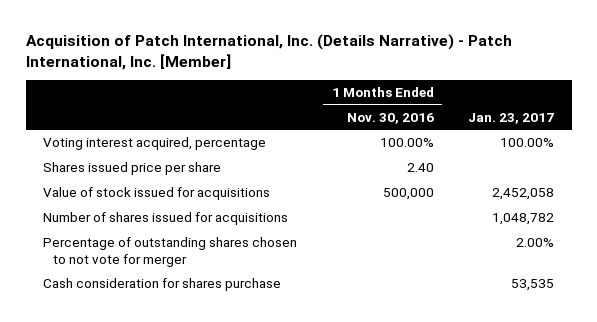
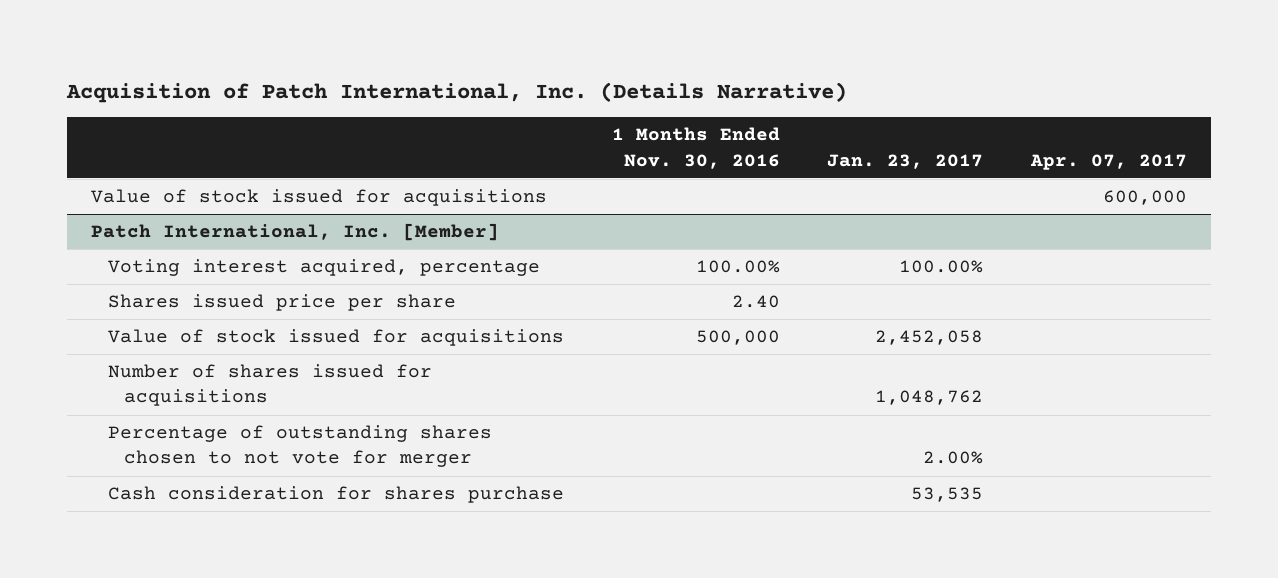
[25,34,512,70] Acquisition of Patch International, Inc. (Details Narrative) - Patch International, Inc. [Member] -> [66,81,848,103] Acquisition of Patch International, Inc. (Details Narrative)
none -> [1030,153,1188,170] Apr. 07, 2017
none -> [91,189,548,207] Value of stock issued for acquisitions
none -> [91,223,500,242] Patch International, Inc. [Member]
[492,213,555,226] 1,048,782 -> [875,390,984,406] 1,048,762

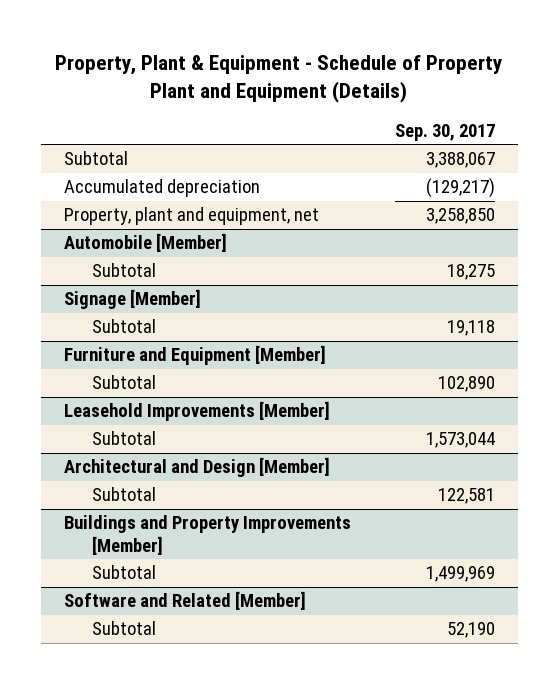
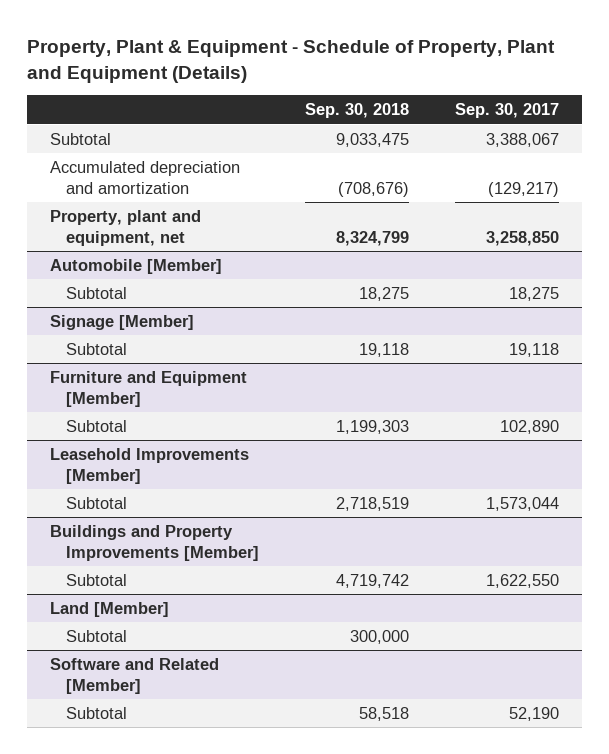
[55,54,503,104] Property, Plant & Equipment - Schedule of Property Plant and Equipment (Details) -> [26,39,555,83] Property, Plant & Equipment - Schedule of Property, Plant and Equipment (Details)
none -> [304,103,409,119] Sep. 30, 2018
[63,179,260,198] Accumulated depreciation -> [49,160,240,194] Accumulated depreciation and amortization
[63,457,330,478] Architectural and Design [Member] -> none
[92,487,157,502] Subtotal -> none
[426,566,496,583] 1,499,969 -> [485,573,559,588] 1,622,550
none -> [49,601,169,617] Land [Member]
none -> [65,629,127,642] Subtotal

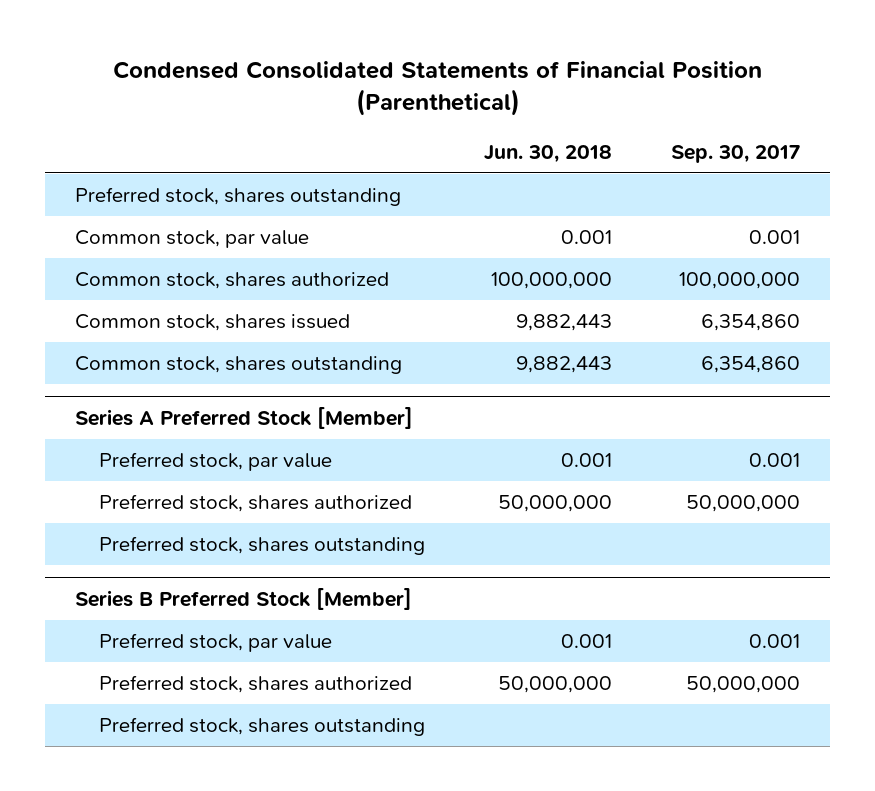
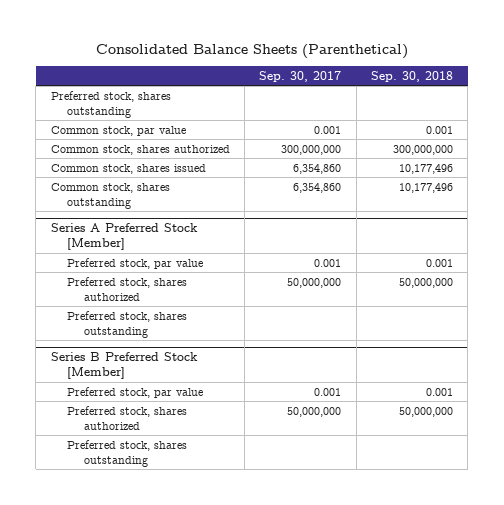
[112,60,762,116] Condensed Consolidated Statements of Financial Position (Parenthetical) -> [95,44,408,60] Consolidated Balance Sheets (Parenthetical)
[483,144,612,163] Jun. 30, 2018 -> none
none -> [371,70,454,82] Sep. 30, 2018
[679,271,801,289] 100,000,000 -> [281,144,342,155] 300,000,000

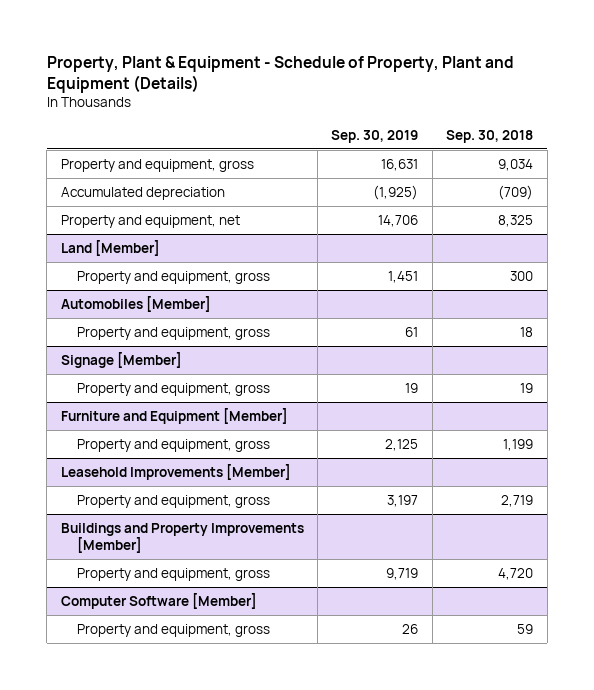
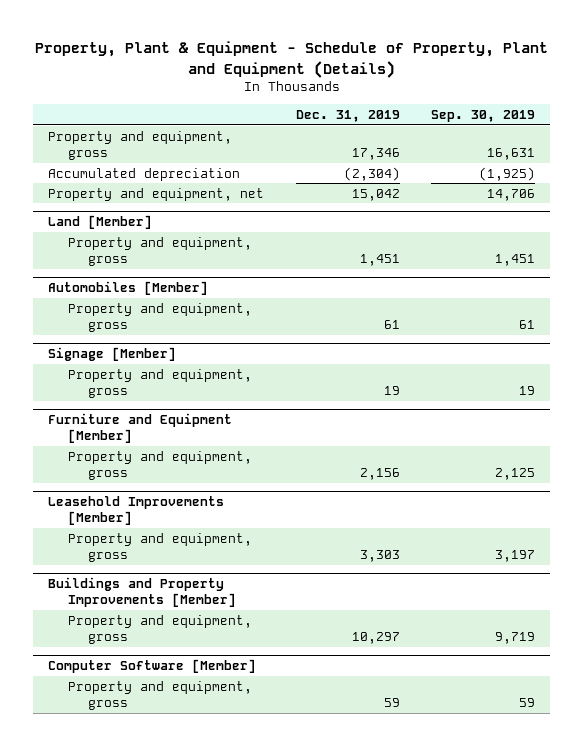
[446,129,534,143] Sep. 30, 2018 -> none
none -> [295,110,400,123] Dec. 31, 2019
[402,623,419,634] 26 -> [518,698,535,708] 59

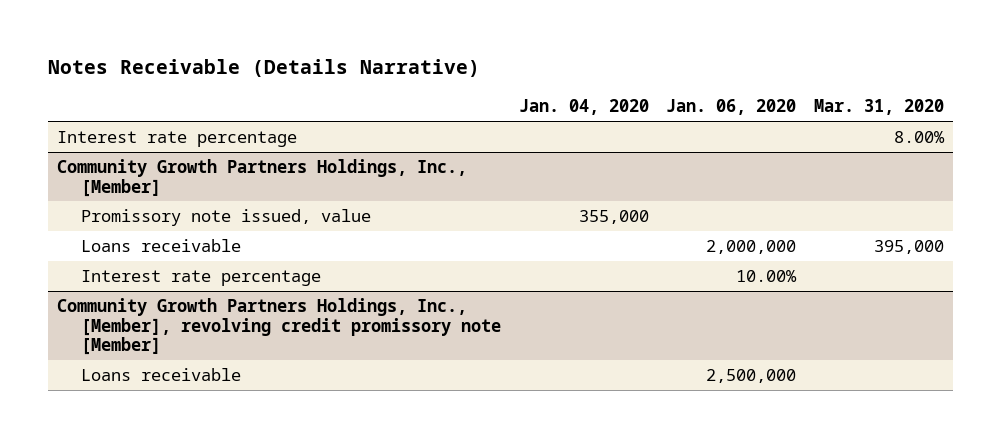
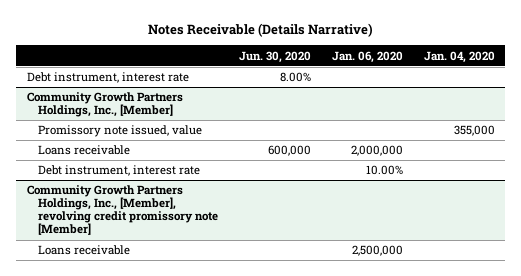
[814,99,945,116] Mar. 31, 2020 -> none
none -> [238,50,311,63] Jun. 30, 2020
[56,130,297,147] Interest rate percentage -> [26,72,189,84] Debt instrument, interest rate
[80,269,321,286] Interest rate percentage -> [37,165,200,177] Debt instrument, interest rate

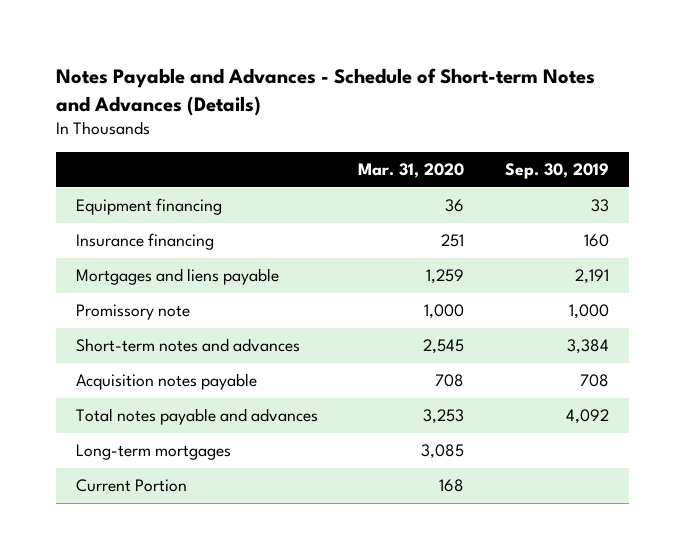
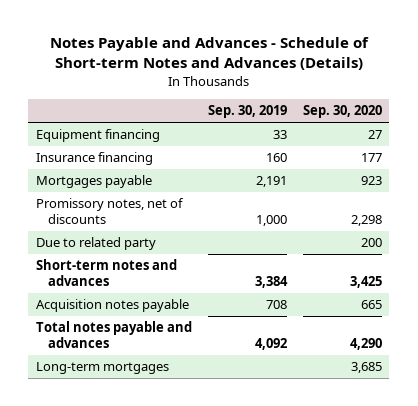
[358,163,465,179] Mar. 31, 2020 -> none
none -> [302,105,382,119] Sep. 30, 2020
[76,268,280,286] Mortgages and liens payable -> [36,175,153,189] Mortgages payable
[76,304,191,321] Promissory note -> [36,198,185,225] Promissory notes, net of discounts
none -> [36,237,157,251] Due to related party
[76,479,188,493] Current Portion -> none

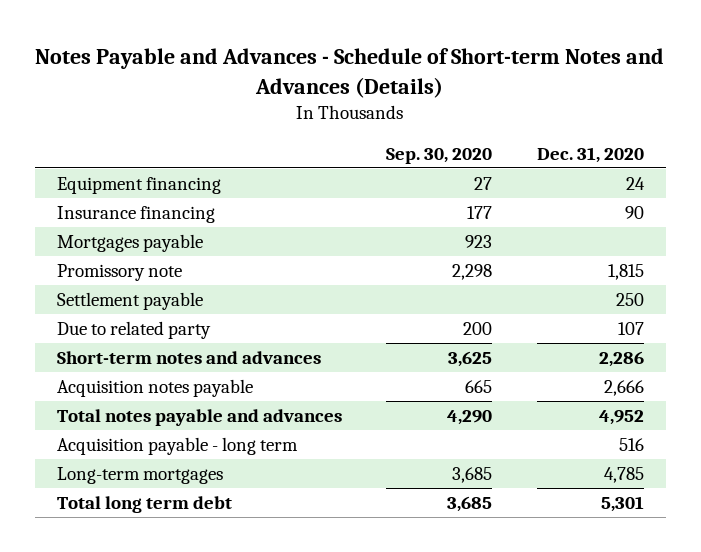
[207,105,287,119] Sep. 30, 2019 -> none
none -> [536,146,644,163] Dec. 31, 2020
[36,198,185,225] Promissory notes, net of discounts -> [57,264,183,282] Promissory note
none -> [57,292,204,311] Settlement payable
[349,276,382,289] 3,425 -> [448,351,493,368] 3,625
none -> [57,437,299,456] Acquisition payable - long term
none -> [57,496,233,514] Total long term debt

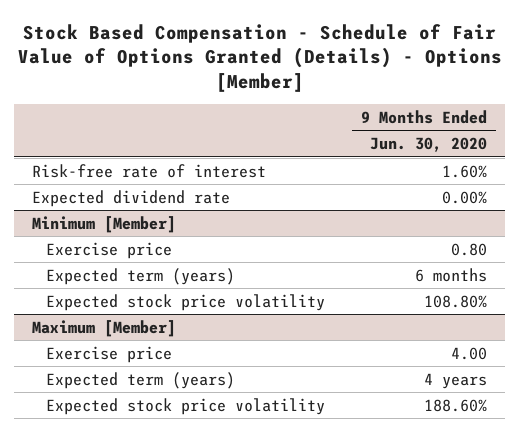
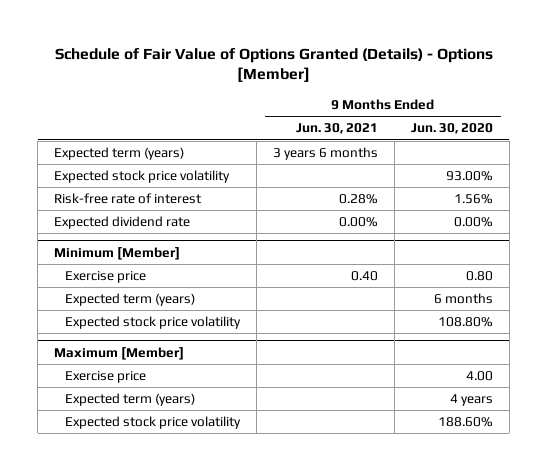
[17,23,502,93] Stock Based Compensation - Schedule of Fair Value of Options Granted (Details) - Options [Member] -> [54,47,493,83] Schedule of Fair Value of Options Granted (Details) - Options [Member]
none -> [296,123,379,135] Jun. 30, 2021
none -> [54,147,185,161] Expected term (years)
none -> [54,170,231,184] Expected stock price volatility
[442,164,488,178] 1.60% -> [454,194,494,205] 1.56%

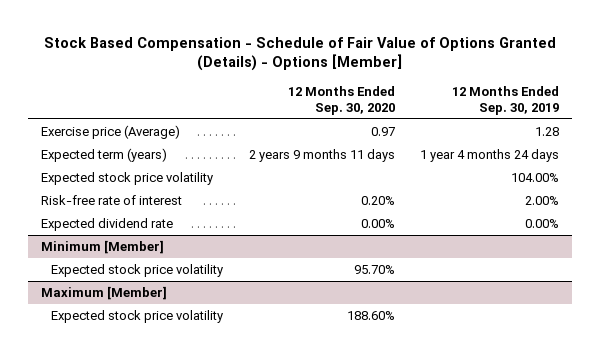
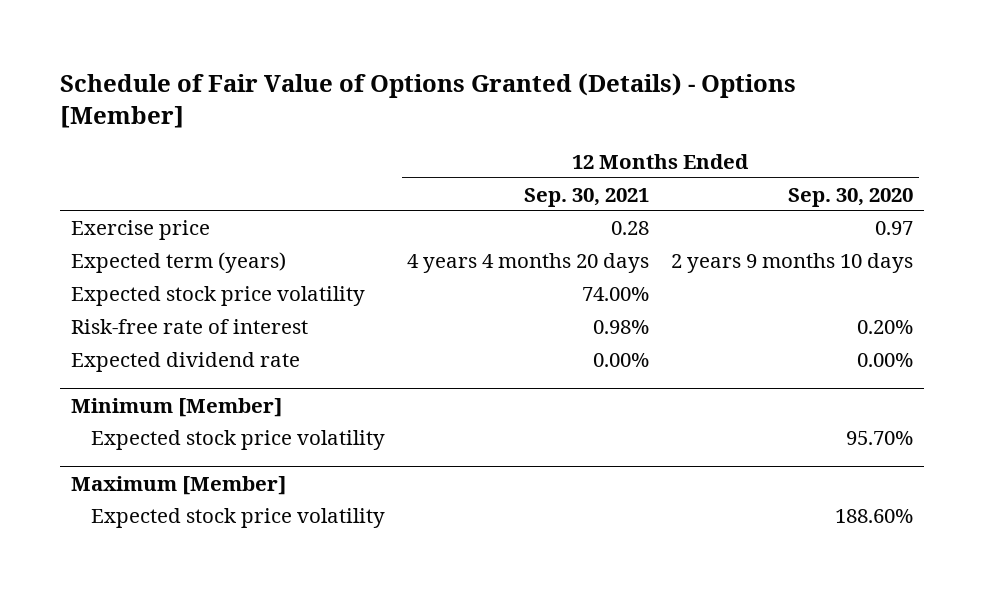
[43,36,556,72] Stock Based Compensation - Schedule of Fair Value of Options Granted (Details) - Options [Member] -> [59,73,796,129] Schedule of Fair Value of Options Granted (Details) - Options [Member]
[452,86,560,115] 12 Months Ended Sep. 30, 2019 -> none
none -> [524,187,650,207] Sep. 30, 2021
[40,125,180,140] Exercise price (Average) -> [70,219,210,240] Exercise price
[248,149,395,163] 2 years 9 months 11 days -> [671,252,914,273] 2 years 9 months 10 days

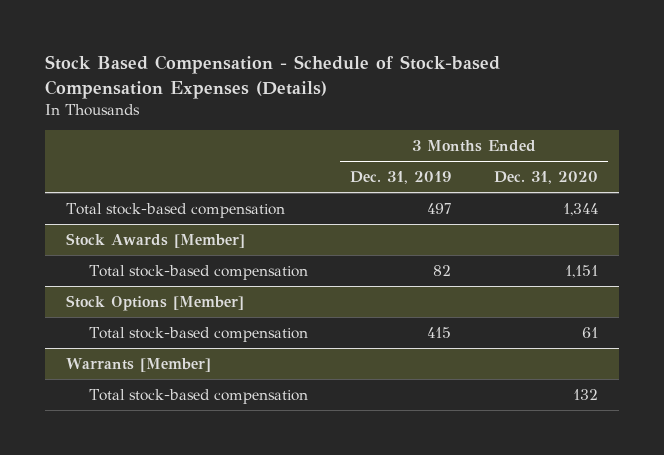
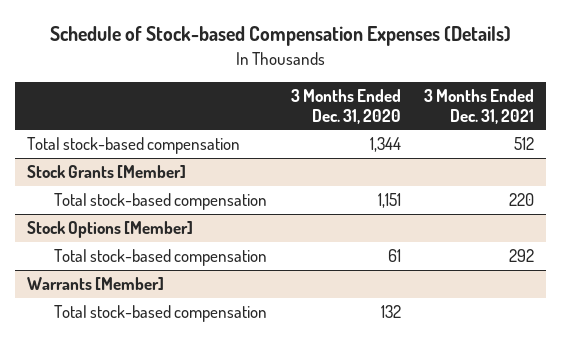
[45,55,501,99] Stock Based Compensation - Schedule of Stock-based Compensation Expenses (Details) -> [49,26,511,47] Schedule of Stock-based Compensation Expenses (Details)
[350,171,452,185] Dec. 31, 2019 -> none
none -> [424,88,535,124] 3 Months Ended Dec. 31, 2021
[66,232,246,248] Stock Awards [Member] -> [26,165,186,179] Stock Grants [Member]

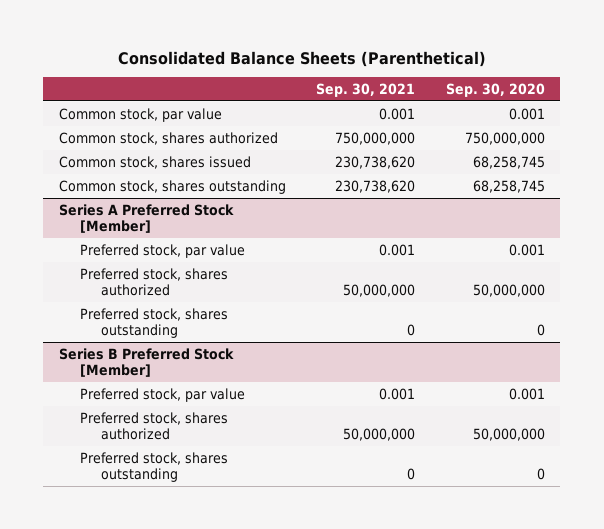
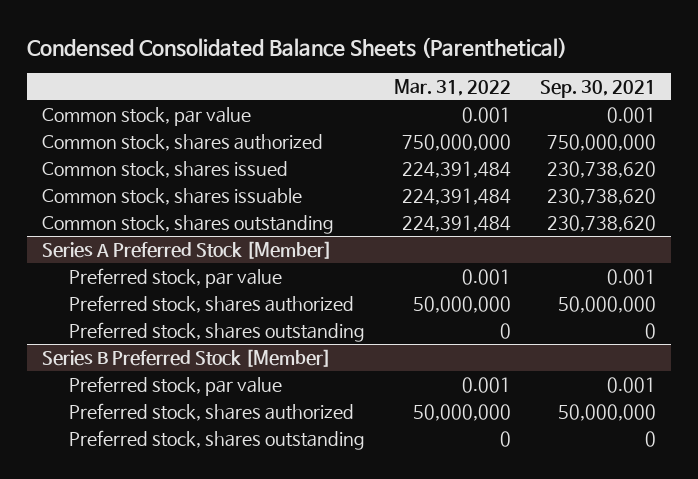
[117,51,486,68] Consolidated Balance Sheets (Parenthetical) -> [26,37,567,59] Condensed Consolidated Balance Sheets (Parenthetical)
[445,83,545,98] Sep. 30, 2020 -> none
none -> [394,79,512,97] Mar. 31, 2022
none -> [41,187,302,205] Common stock, shares issuable

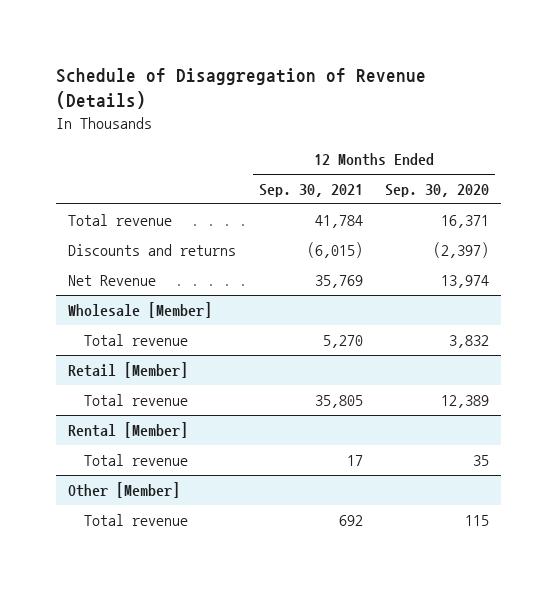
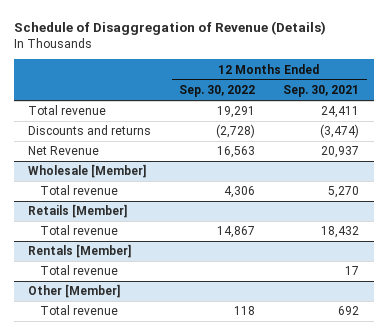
[385,184,490,198] Sep. 30, 2020 -> none
none -> [179,85,256,98] Sep. 30, 2022
[314,215,363,229] 41,784 -> [321,106,360,119] 24,411
[306,242,363,259] (6,015) -> [320,124,360,139] (3,474)
[314,275,363,289] 35,769 -> [321,146,360,159] 20,937
[67,362,188,379] Retail [Member] -> [27,204,128,219] Retails [Member]
[314,395,363,409] 35,805 -> [321,226,360,239] 18,432
[67,422,188,439] Rental [Member] -> [27,244,132,259] Rentals [Member]

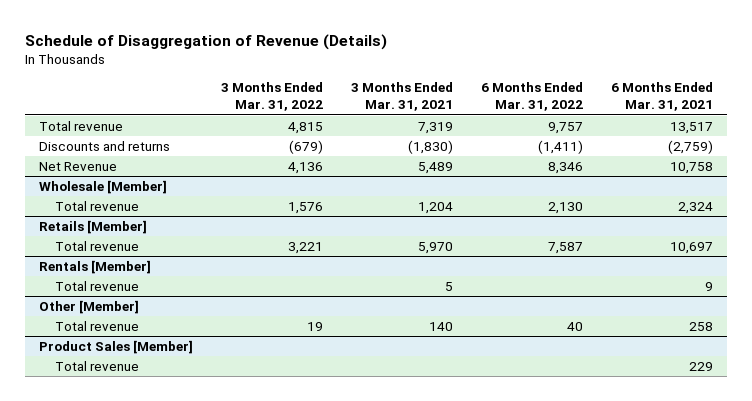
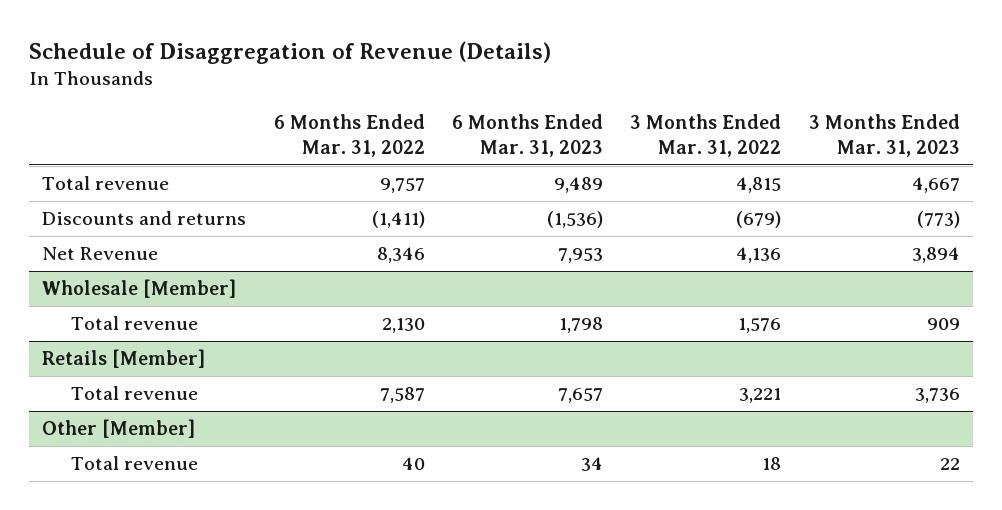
[351,82,454,112] 3 Months Ended Mar. 31, 2021 -> none
[611,82,714,112] 6 Months Ended Mar. 31, 2021 -> none
none -> [451,113,603,157] 6 Months Ended Mar. 31, 2023
none -> [808,113,960,157] 3 Months Ended Mar. 31, 2023
[39,259,152,274] Rentals [Member] -> none
[54,280,139,291] Total revenue -> none
[39,339,194,354] Product Sales [Member] -> none
[54,360,139,371] Total revenue -> none
[307,321,324,331] 19 -> [762,457,782,471] 18

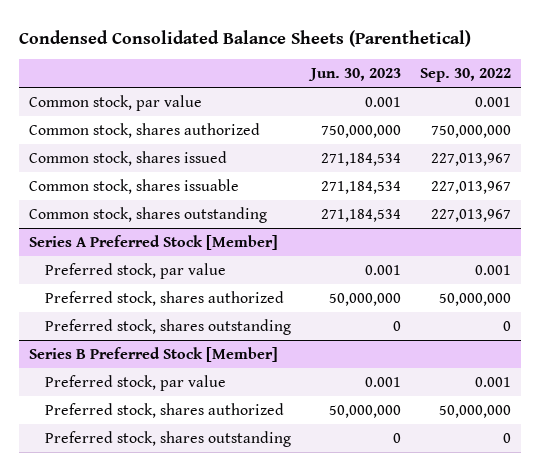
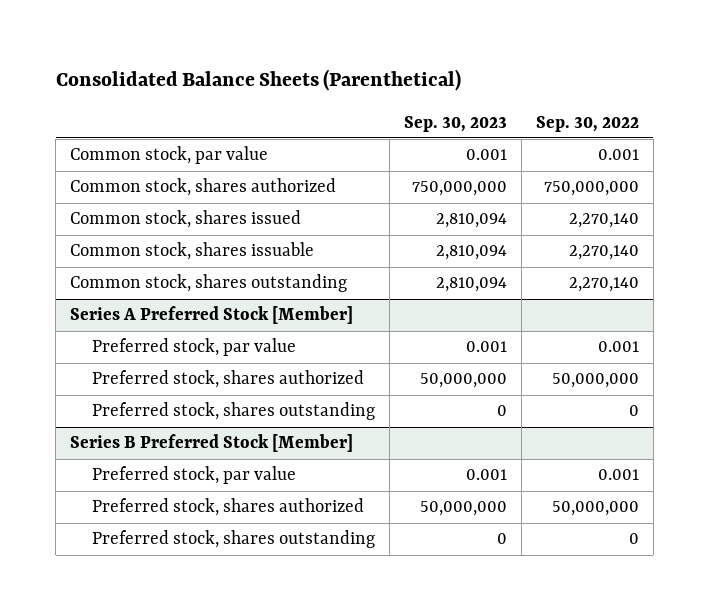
[19,29,472,47] Condensed Consolidated Balance Sheets (Parenthetical) -> [55,69,461,92] Consolidated Balance Sheets (Parenthetical)
[307,68,401,82] Jun. 30, 2023 -> none
none -> [403,115,507,132] Sep. 30, 2023
[431,152,512,166] 227,013,967 -> [568,213,639,229] 2,270,140
[431,180,512,194] 227,013,967 -> [568,245,639,261] 2,270,140
[431,208,512,222] 227,013,967 -> [568,277,639,293] 2,270,140

